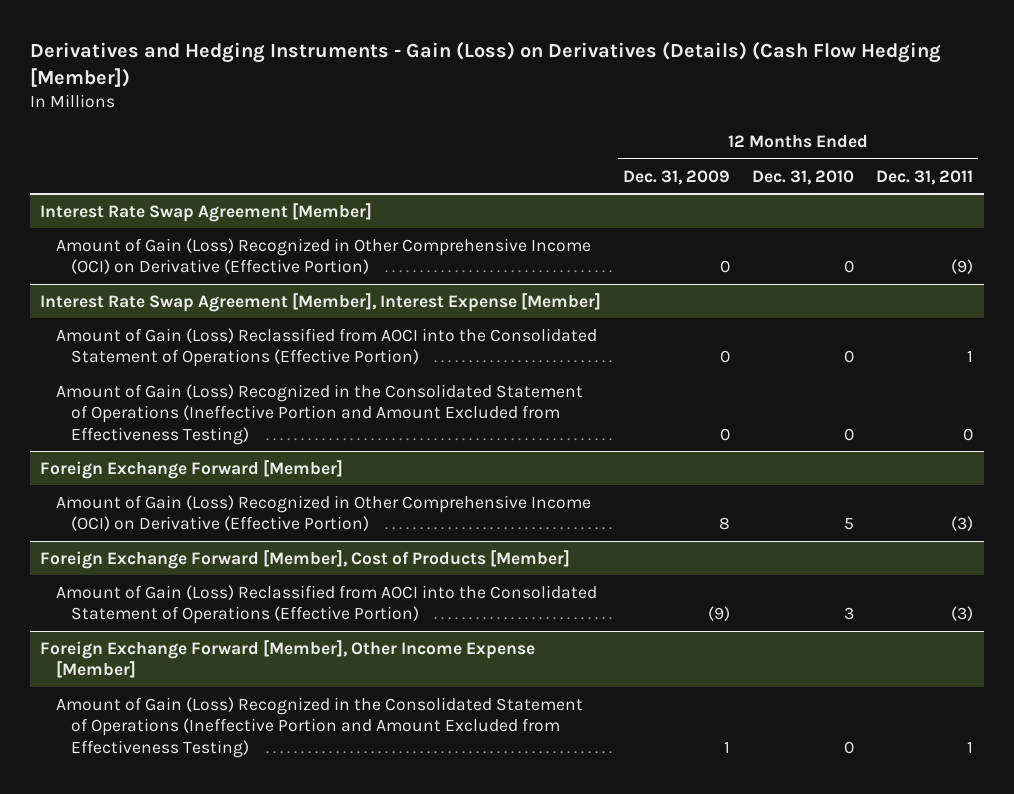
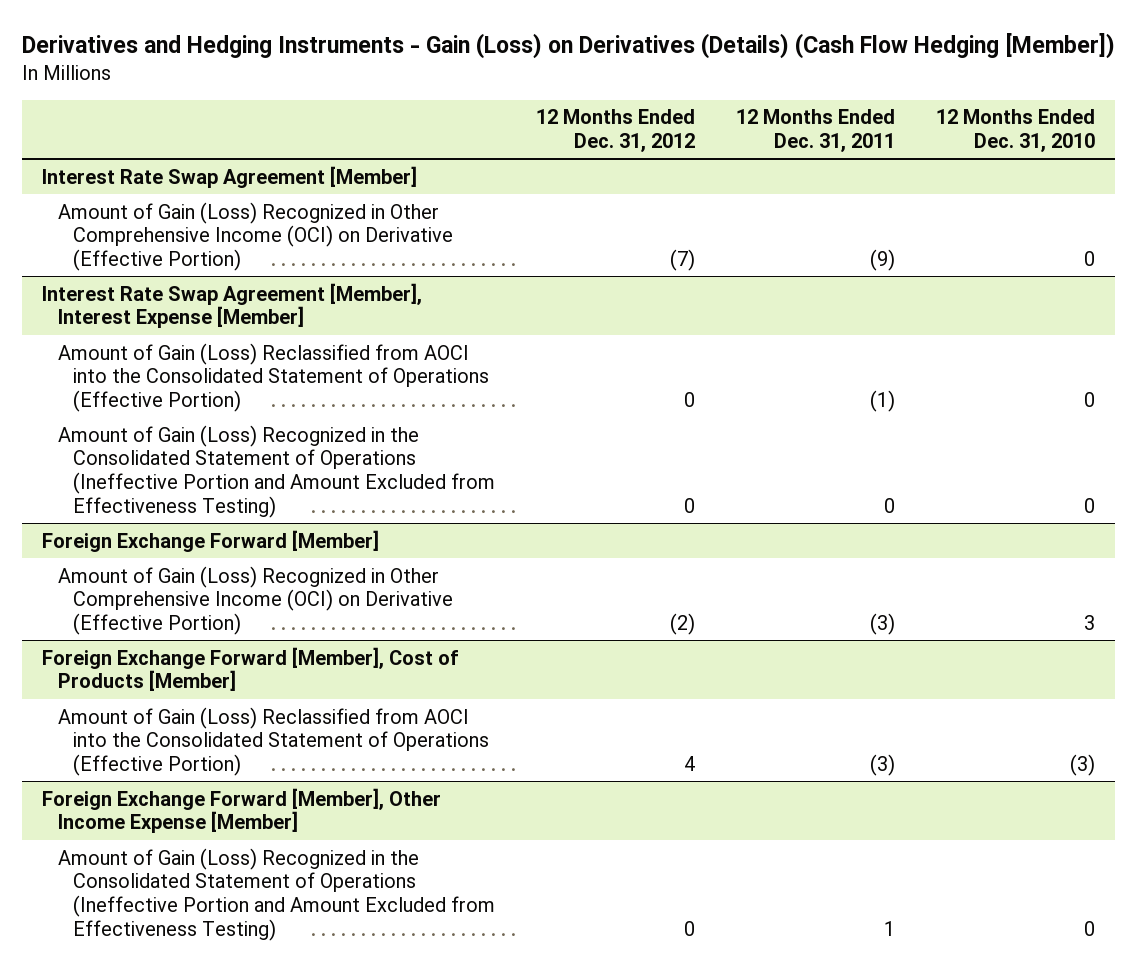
[623,169,731,185] Dec. 31, 2009 -> none
none -> [536,109,696,152] 12 Months Ended Dec. 31, 2012
[967,350,974,363] 1 -> [869,389,895,412] (1)
[844,518,855,531] 5 -> [1083,614,1095,630] 3
[844,607,855,621] 3 -> [1069,753,1095,776] (3)

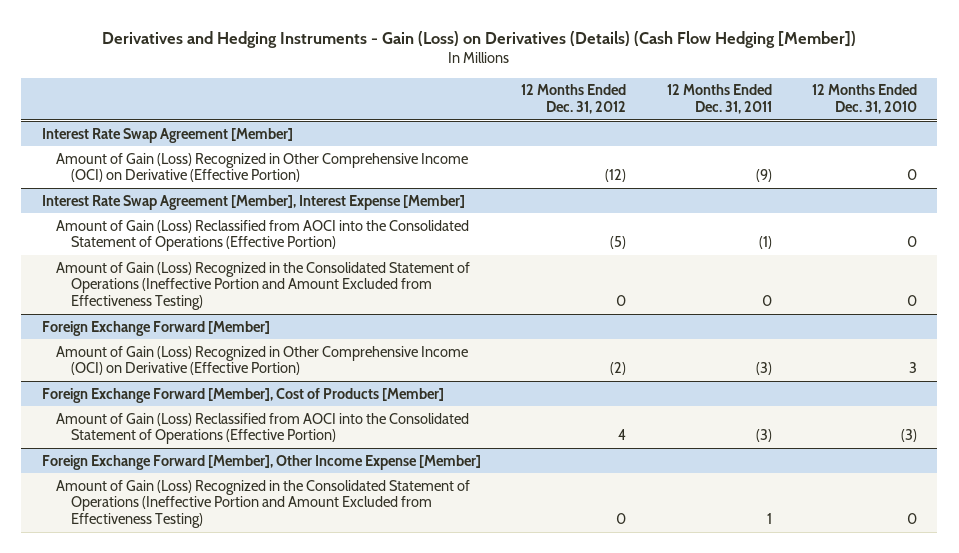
[670,248,696,271] (7) -> [605,169,627,183] (12)
[684,391,696,407] 0 -> [610,236,627,250] (5)

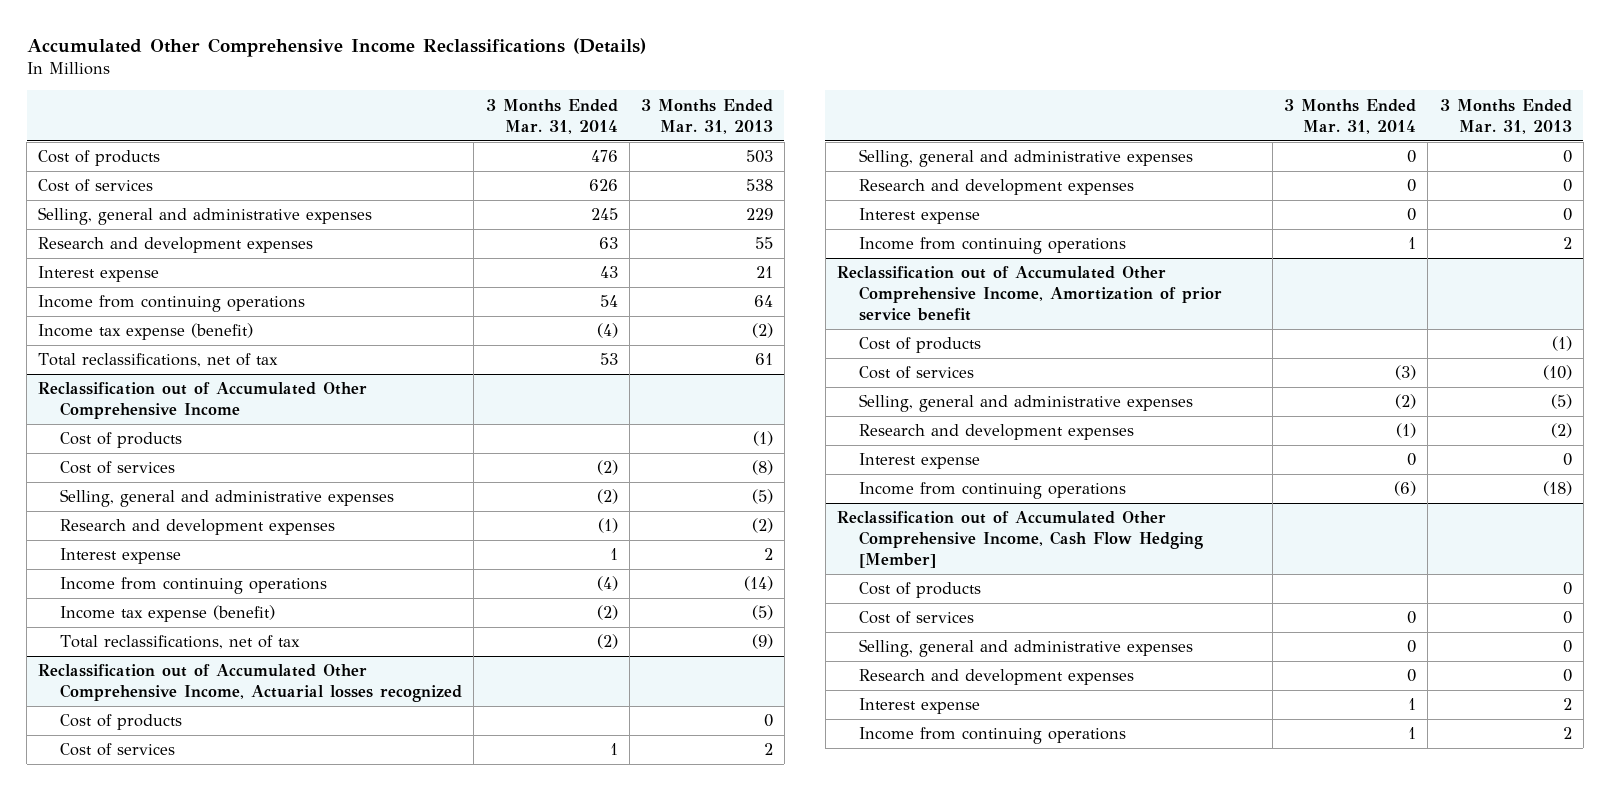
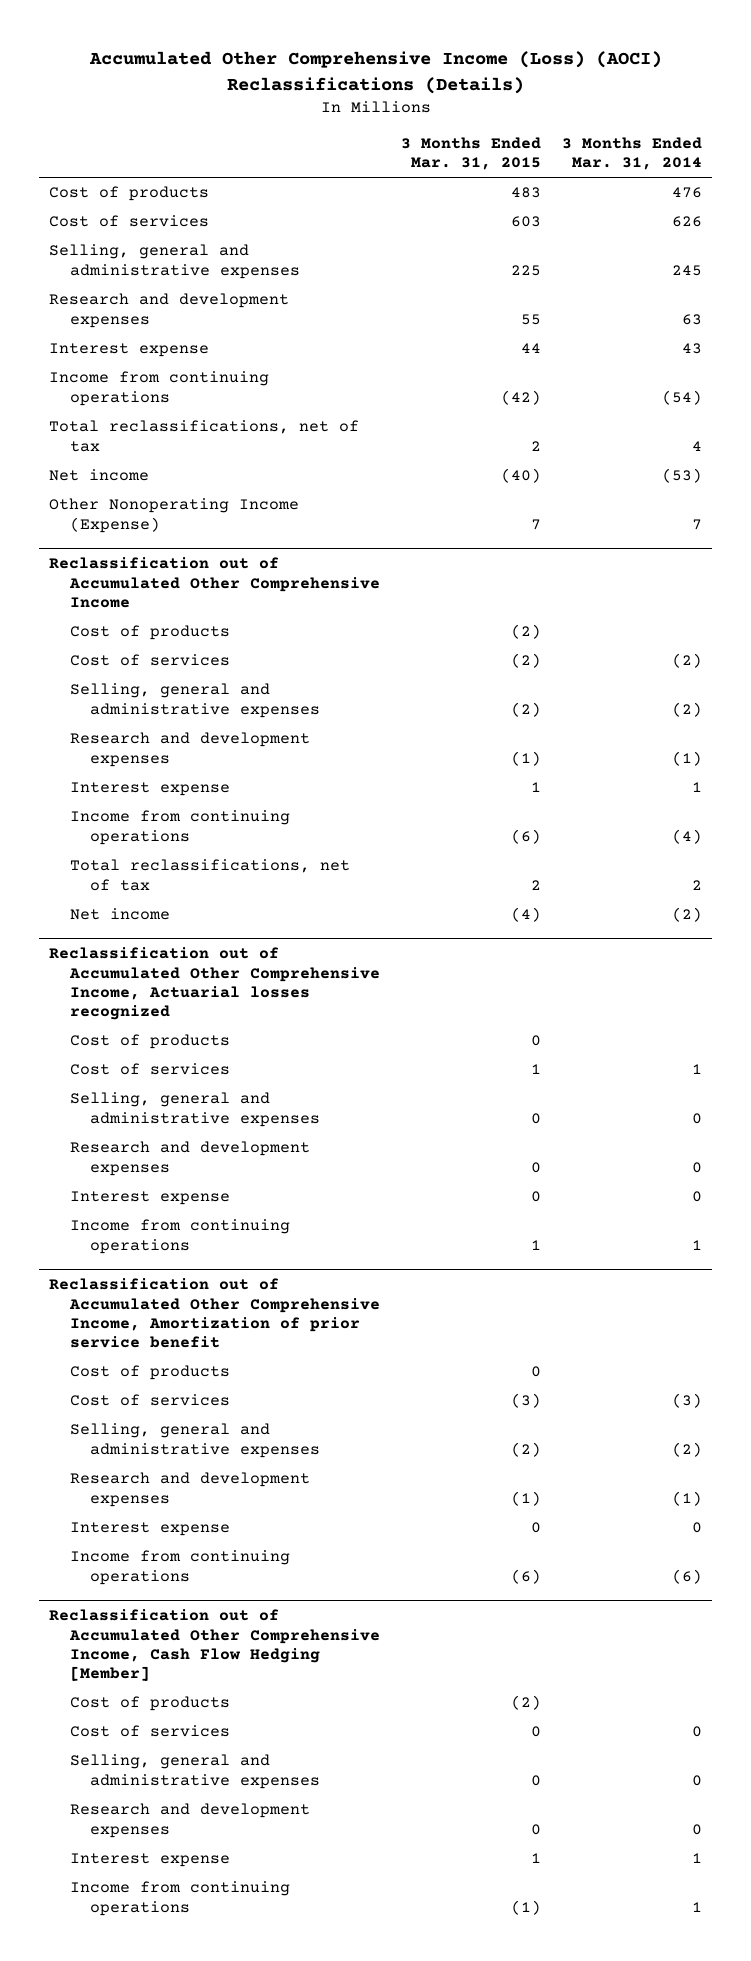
[26,37,646,57] Accumulated Other Comprehensive Income Reclassifications (Details) -> [88,51,662,94] Accumulated Other Comprehensive Income (Loss) (AOCI) Reclassifications (Details)
[640,98,773,134] 3 Months Ended Mar. 31, 2013 -> none
none -> [400,136,541,171] 3 Months Ended Mar. 31, 2015
[38,323,254,341] Income tax expense (benefit) -> none
[599,295,618,308] 54 -> [661,389,702,405] (54)
[599,353,618,366] 53 -> [691,440,702,451] 4
none -> [49,469,150,482] Net income
none -> [49,498,300,533] Other Nonoperating Income (Expense)
[60,605,276,623] Income tax expense (benefit) -> none
none -> [69,859,350,891] Total reclassifications, net of tax
[60,635,301,650] Total reclassifications, net of tax -> [69,908,170,921] Net income

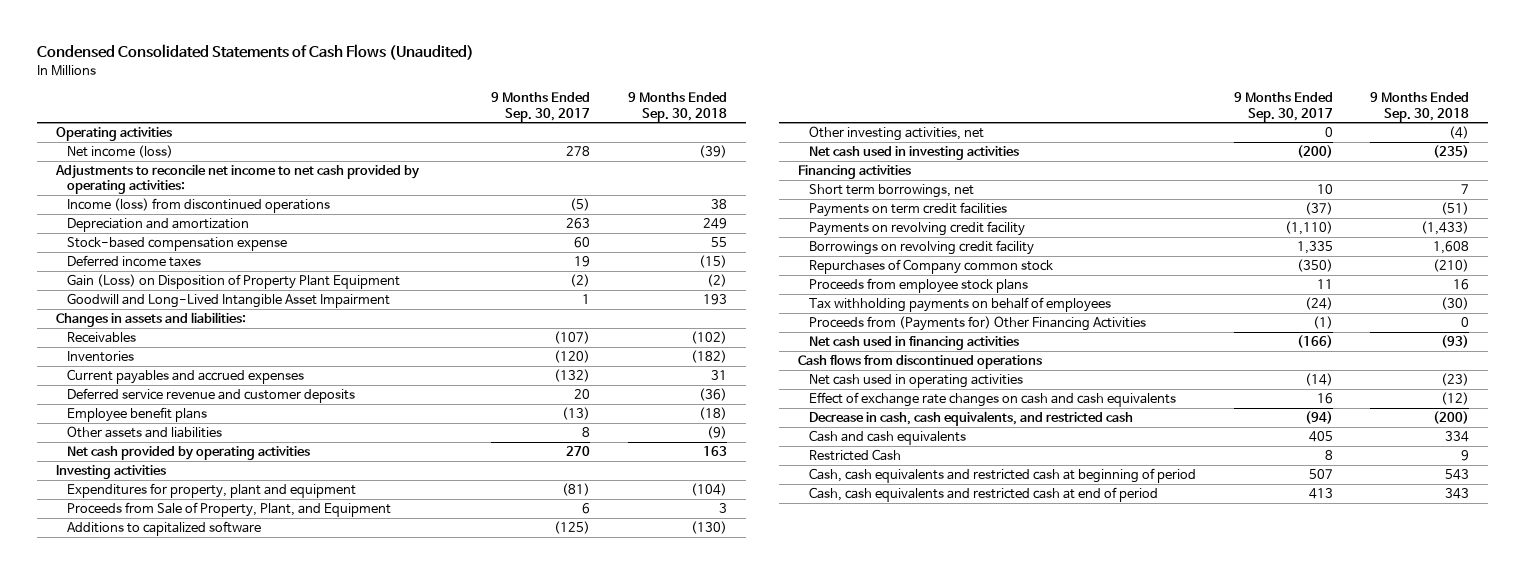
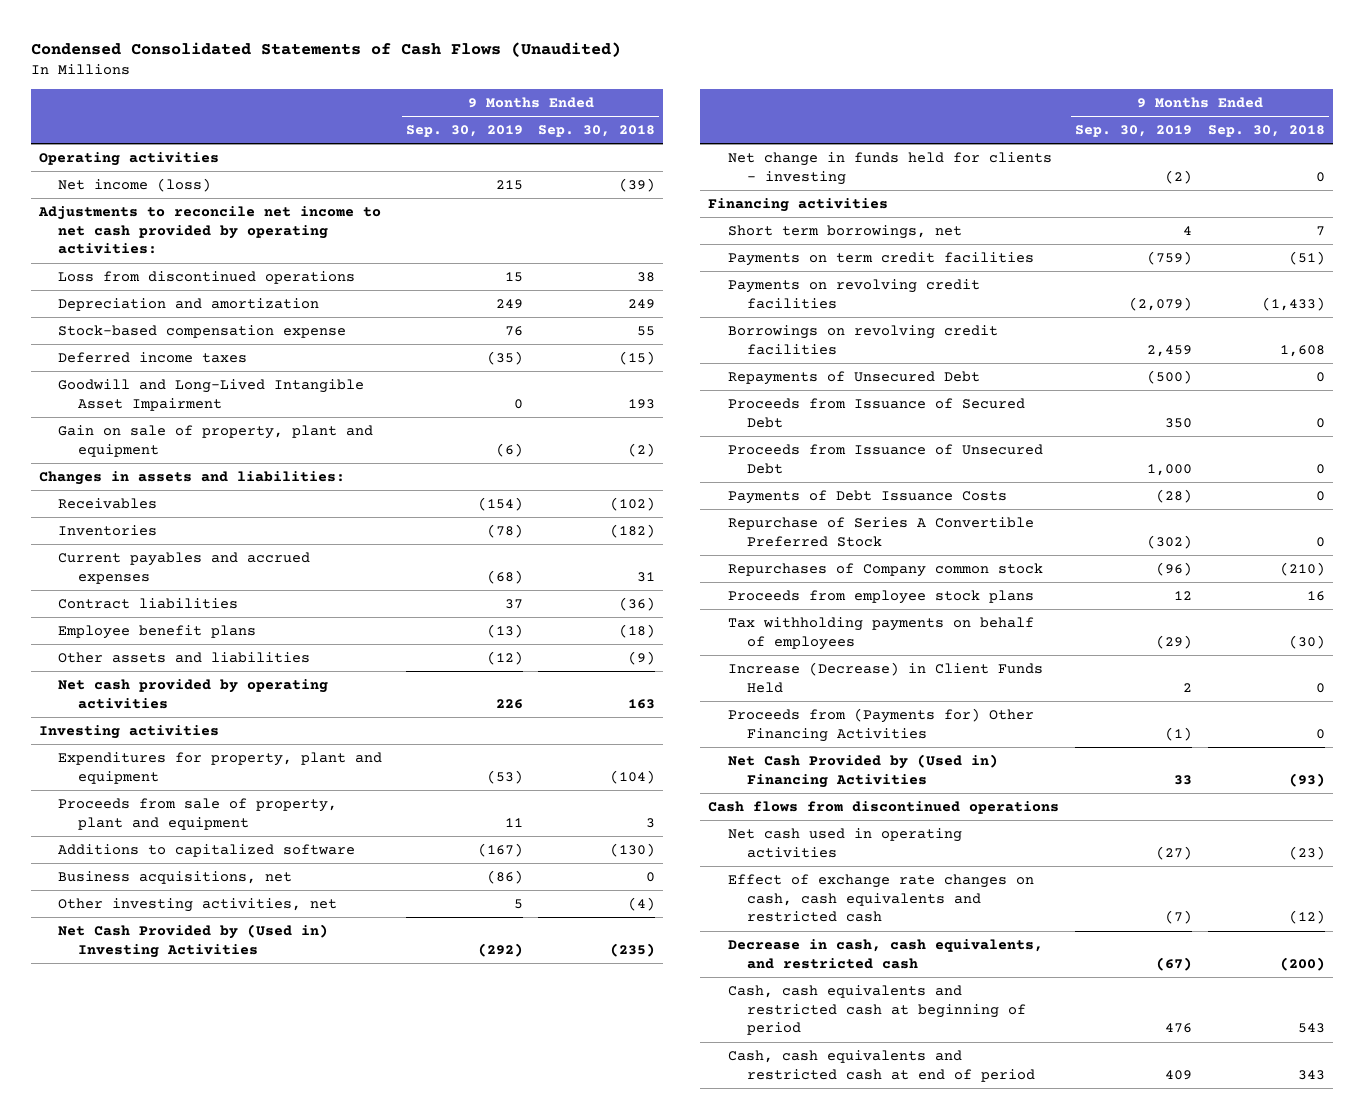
[491,92,591,122] 9 Months Ended Sep. 30, 2017 -> none
none -> [405,125,523,138] Sep. 30, 2019
[66,198,330,214] Income (loss) from discontinued operations -> [58,270,356,284] Loss from discontinued operations
[66,274,400,290] Gain (Loss) on Disposition of Property Plant Equipment -> none
none -> [58,424,374,457] Gain on sale of property, plant and equipment
[66,388,355,404] Deferred service revenue and customer deposits -> [58,597,239,609] Contract liabilities
[66,502,391,518] Proceeds from Sale of Property, Plant, and Equipment -> [58,797,338,830] Proceeds from sale of property, plant and equipment
none -> [58,870,293,884] Business acquisitions, net
[808,146,1019,161] Net cash used in investing activities -> [58,923,329,958] Net Cash Provided by (Used in) Investing Activities
none -> [727,151,1052,185] Net change in funds held for clients - investing
[808,221,1025,237] Payments on revolving credit facility -> [727,278,980,309] Payments on revolving credit facilities
[808,240,1034,256] Borrowings on revolving credit facility -> [727,324,998,355] Borrowings on revolving credit facilities
none -> [727,370,980,385] Repayments of Unsecured Debt
none -> [727,397,1025,428] Proceeds from Issuance of Secured Debt
none -> [727,443,1043,474] Proceeds from Issuance of Unsecured Debt
none -> [727,489,1007,504] Payments of Debt Issuance Costs
none -> [727,516,1034,547] Repurchase of Series A Convertible Preferred Stock
none -> [727,661,1043,693] Increase (Decrease) in Client Funds Held
[808,336,1019,351] Net cash used in financing activities -> [727,753,998,788] Net Cash Provided by (Used in) Financing Activities
[808,392,1176,408] Effect of exchange rate changes on cash and cash equivalents -> [727,873,1034,923] Effect of exchange rate changes on cash, cash equivalents and restricted cash
[808,430,966,446] Cash and cash equivalents -> none
[808,449,901,462] Restricted Cash -> none

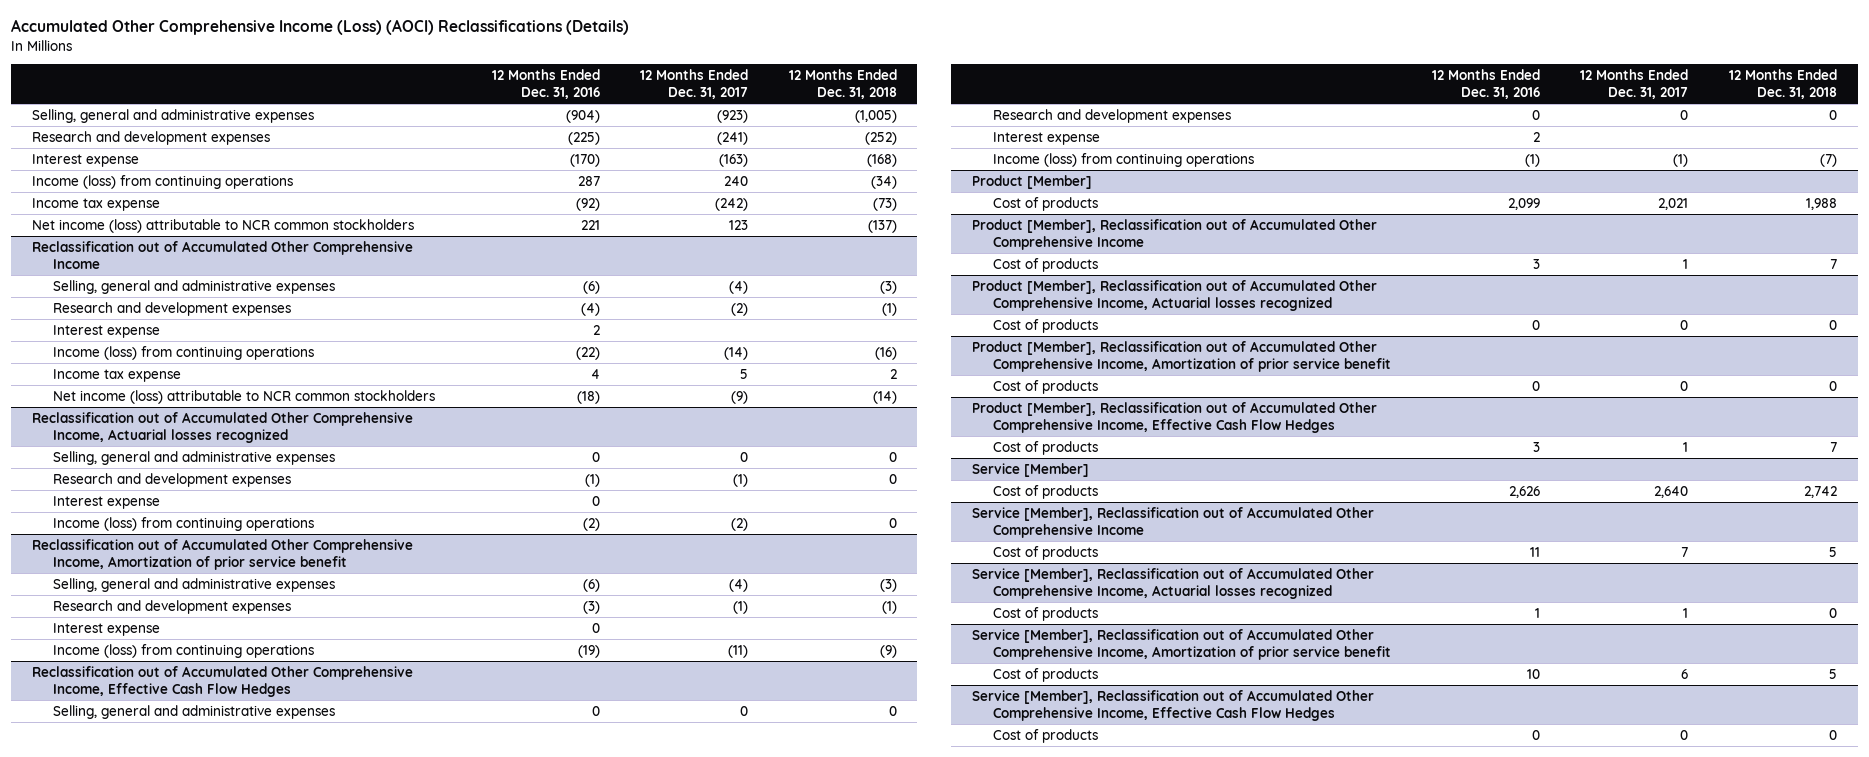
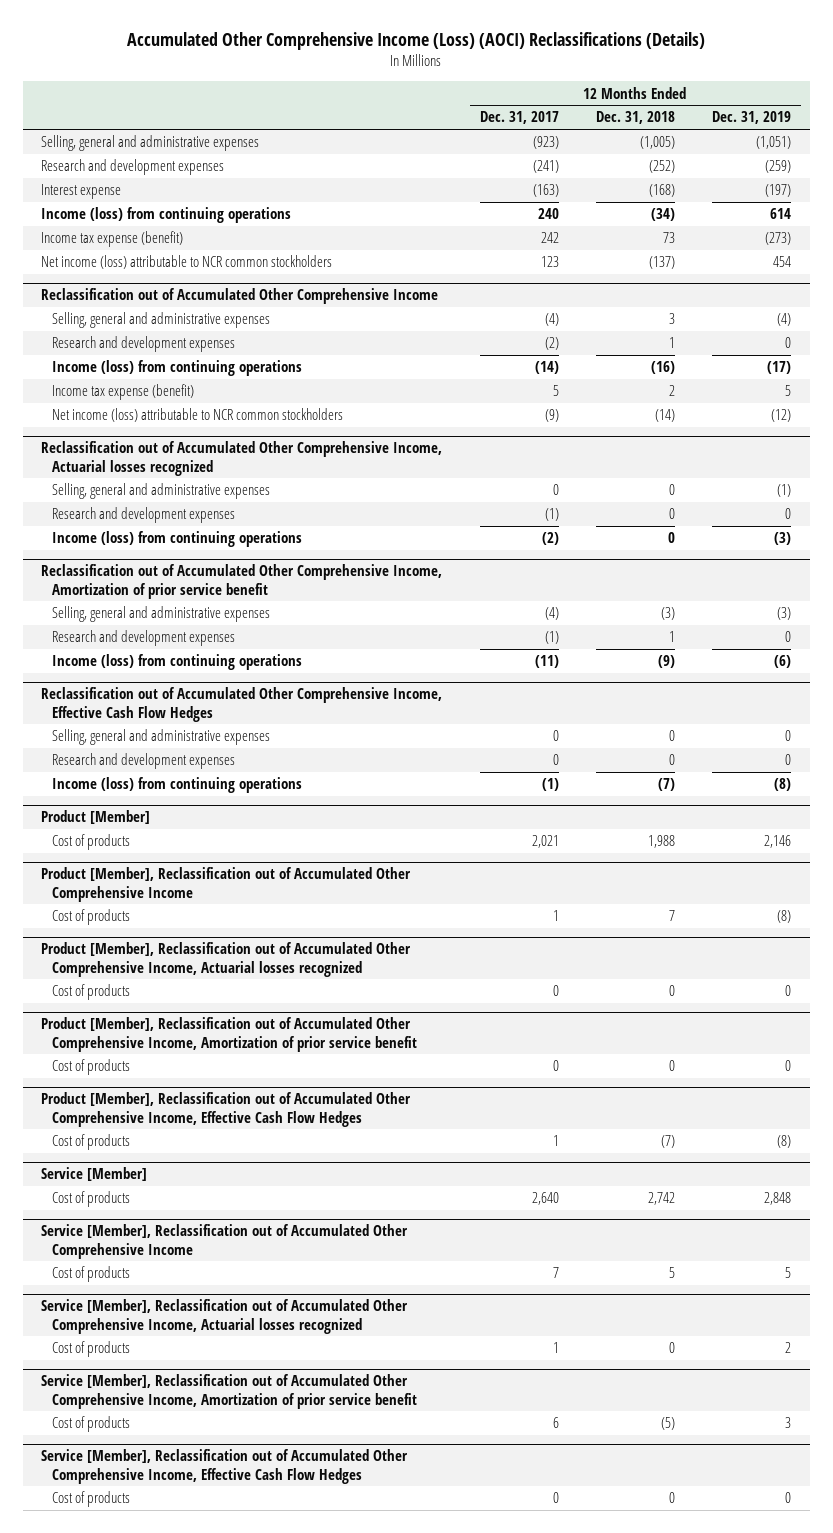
[491,69,600,99] 12 Months Ended Dec. 31, 2016 -> none
none -> [712,111,792,125] Dec. 31, 2019
[31,197,160,211] Income tax expense -> [41,231,184,248] Income tax expense (benefit)
[715,197,749,211] (242) -> [540,232,559,244] 242
[872,197,897,211] (73) -> [662,232,675,244] 73
[52,324,160,338] Interest expense -> none
[879,280,897,294] (3) -> [668,313,675,325] 3
[881,302,897,316] (1) -> [668,337,675,349] 1
[52,368,181,382] Income tax expense -> [52,384,195,401] Income tax expense (benefit)
[52,495,160,509] Interest expense -> none
[52,622,160,636] Interest expense -> none
[881,600,897,614] (1) -> [668,631,675,643] 1
[993,131,1101,145] Interest expense -> none
[1830,441,1838,452] 7 -> [660,1135,675,1149] (7)
[1829,668,1838,679] 5 -> [660,1417,675,1431] (5)

